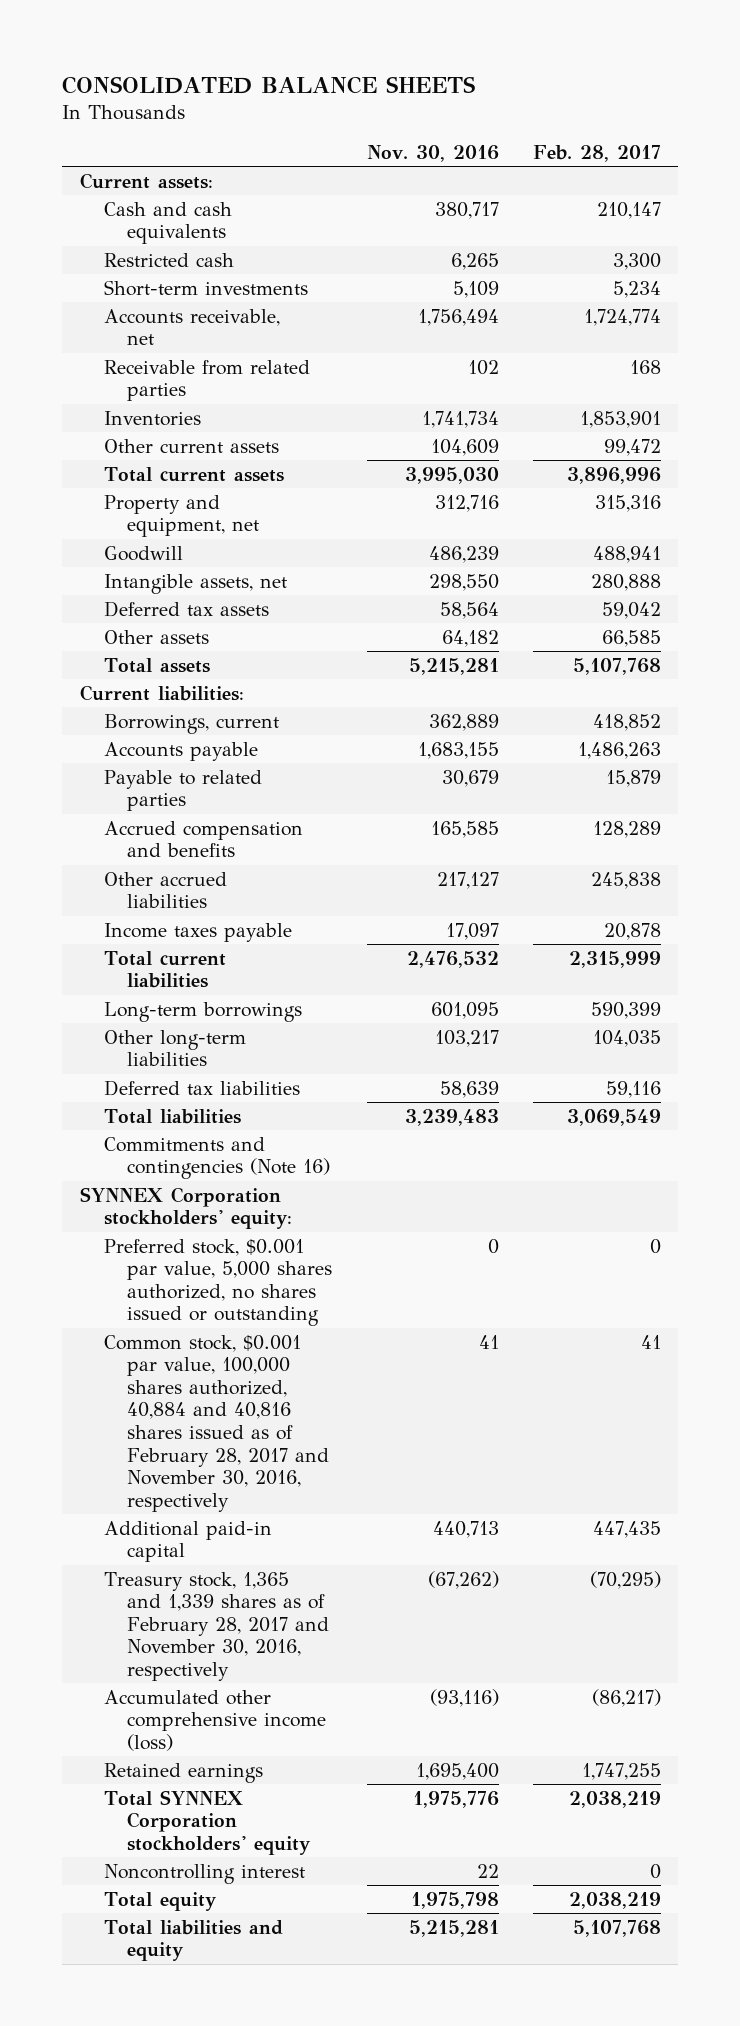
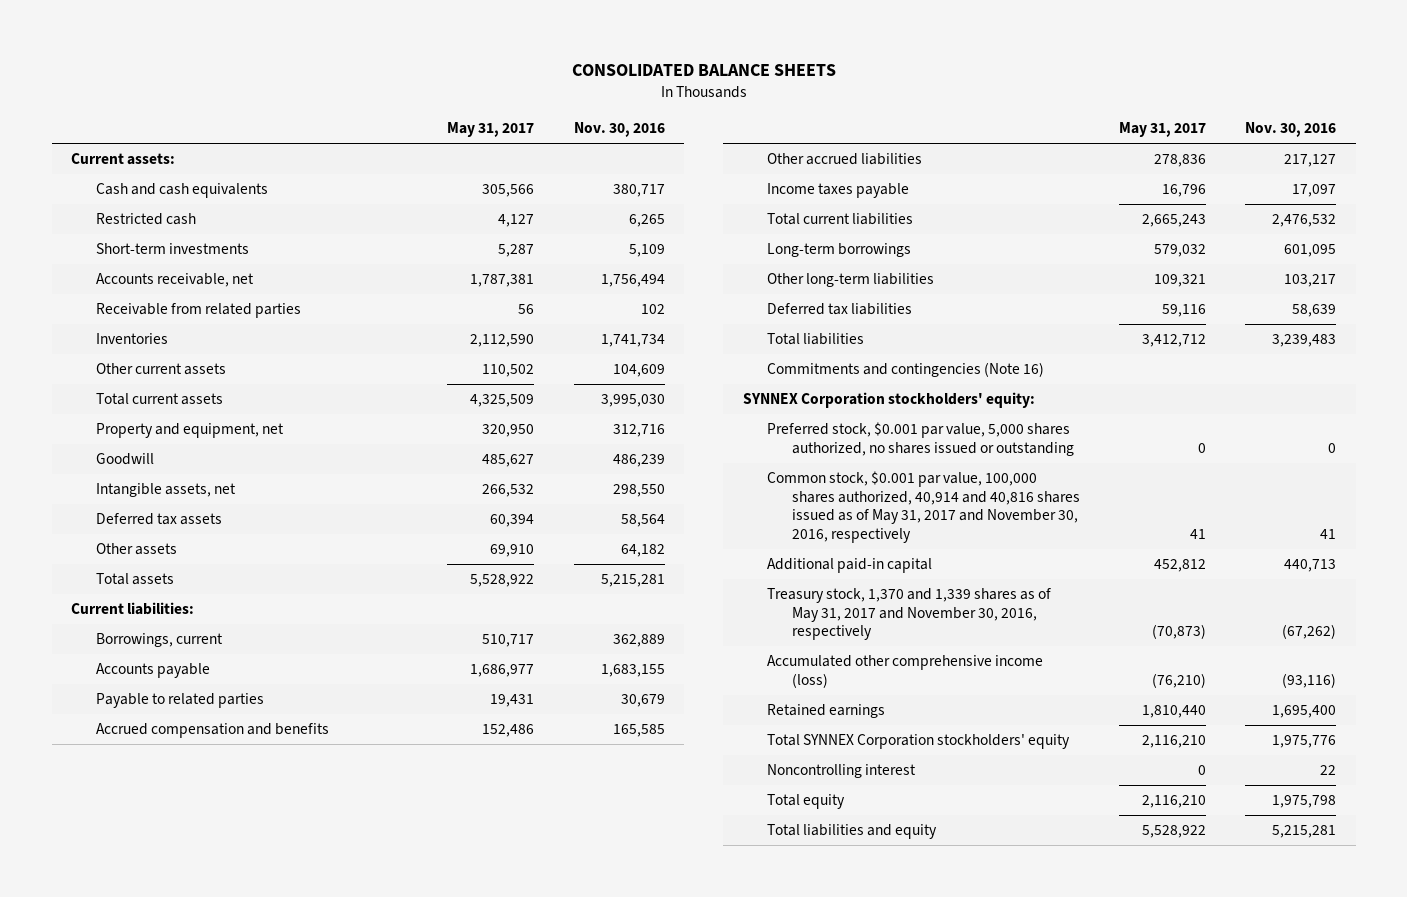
[532,145,661,163] Feb. 28, 2017 -> none
none -> [447,122,535,138] May 31, 2017
[103,1334,330,1512] Common stock, $0.001 par value, 100,000 shares authorized, 40,884 and 40,816 shares issued as of February 28, 2017 and November 30, 2016, respectively -> [767,471,1080,543] Common stock, $0.001 par value, 100,000 shares authorized, 40,914 and 40,816 shares issued as of May 31, 2017 and November 30, 2016, respectively
[103,1571,330,1682] Treasury stock, 1,365 and 1,339 shares as of February 28, 2017 and November 30, 2016, respectively -> [767,588,1052,641] Treasury stock, 1,370 and 1,339 shares as of May 31, 2017 and November 30, 2016, respectively

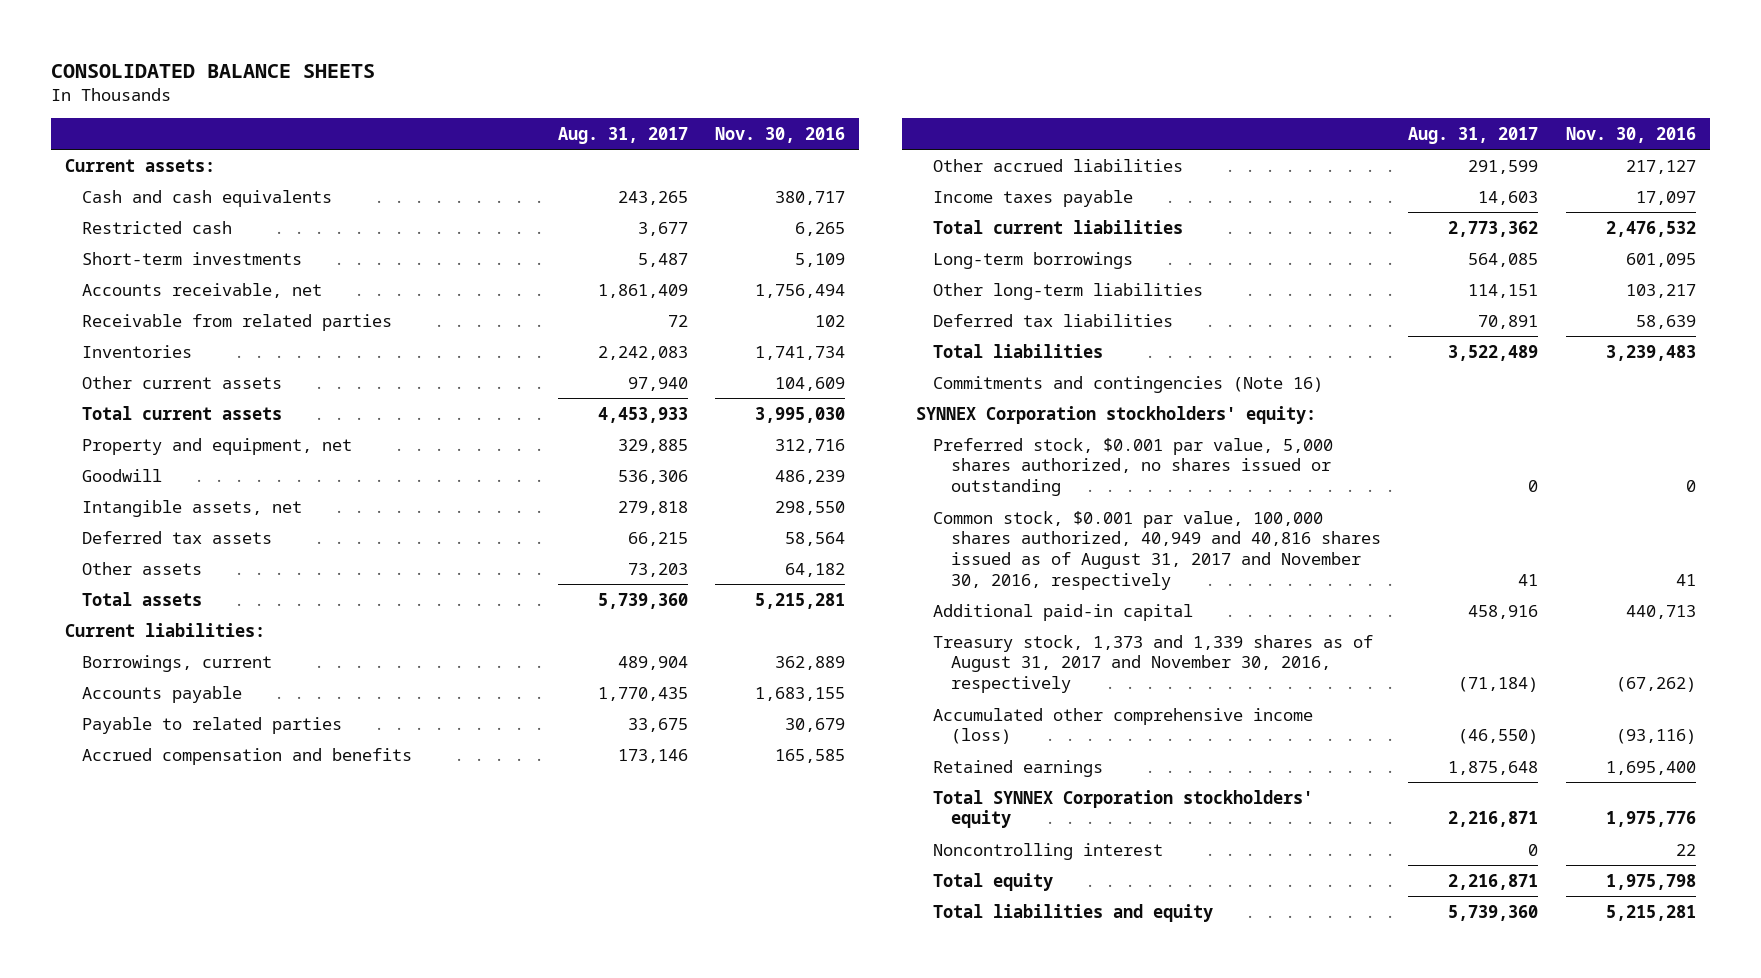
[447,122,535,138] May 31, 2017 -> none
none -> [557,127,688,145] Aug. 31, 2017
[767,471,1080,543] Common stock, $0.001 par value, 100,000 shares authorized, 40,914 and 40,816 shares issued as of May 31, 2017 and November 30, 2016, respectively -> [933,510,1381,591] Common stock, $0.001 par value, 100,000 shares authorized, 40,949 and 40,816 shares issued as of August 31, 2017 and November 30, 2016, respectively
[767,588,1052,641] Treasury stock, 1,370 and 1,339 shares as of May 31, 2017 and November 30, 2016, respectively -> [933,634,1374,694] Treasury stock, 1,373 and 1,339 shares as of August 31, 2017 and November 30, 2016, respectively

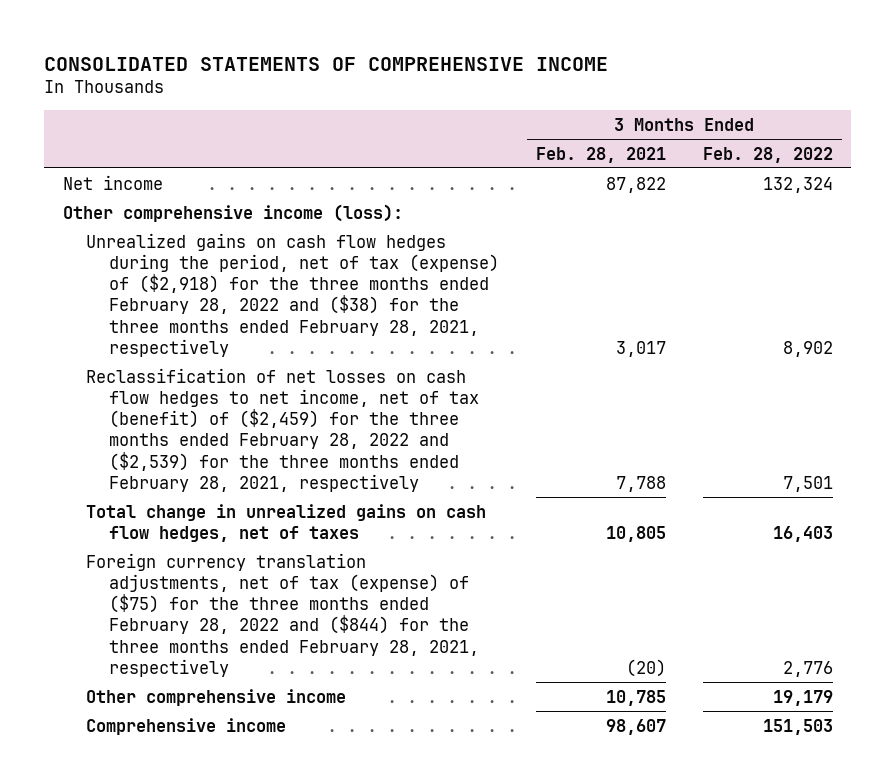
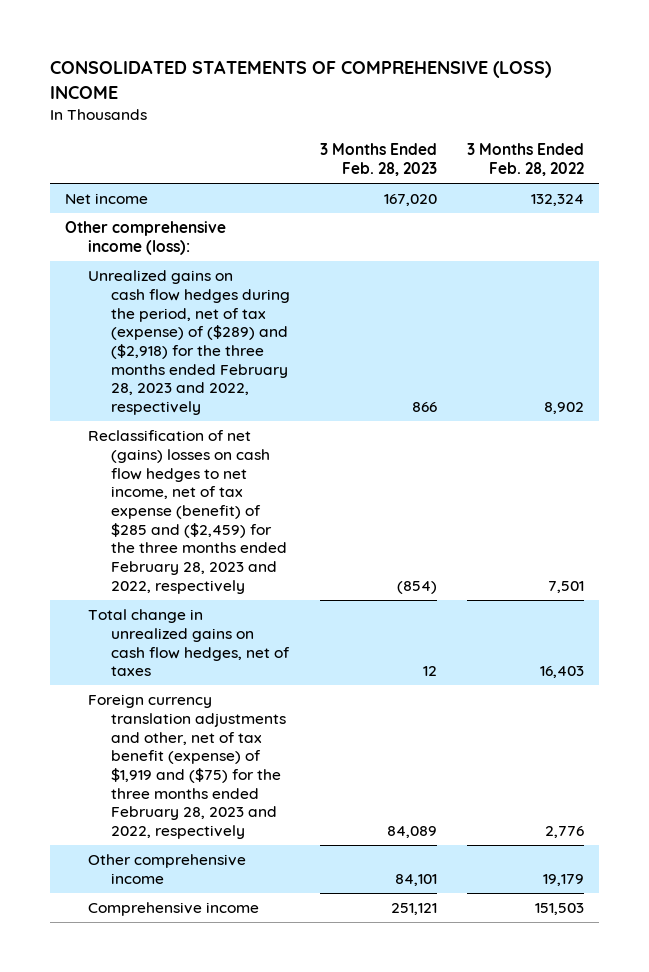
[44,56,609,71] CONSOLIDATED STATEMENTS OF COMPREHENSIVE INCOME -> [50,60,552,99] CONSOLIDATED STATEMENTS OF COMPREHENSIVE (LOSS) INCOME
[535,146,666,163] Feb. 28, 2021 -> none
none -> [320,143,438,177] 3 Months Ended Feb. 28, 2023
[85,232,499,358] Unrealized gains on cash flow hedges during the period, net of tax (expense) of ($2,918) for the three months ended February 28, 2022 and ($38) for the three months ended February 28, 2021, respectively -> [88,270,291,416] Unrealized gains on cash flow hedges during the period, net of tax (expense) of ($289) and ($2,918) for the three months ended February 28, 2023 and 2022, respectively
[85,367,479,493] Reclassification of net losses on cash flow hedges to net income, net of tax (benefit) of ($2,459) for the three months ended February 28, 2022 and ($2,539) for the three months ended February 28, 2021, respectively -> [88,430,288,594] Reclassification of net (gains) losses on cash flow hedges to net income, net of tax expense (benefit) of $285 and ($2,459) for the three months ended February 28, 2023 and 2022, respectively
[85,552,479,678] Foreign currency translation adjustments, net of tax (expense) of ($75) for the three months ended February 28, 2022 and ($844) for the three months ended February 28, 2021, respectively -> [88,694,287,840] Foreign currency translation adjustments and other, net of tax benefit (expense) of $1,919 and ($75) for the three months ended February 28, 2023 and 2022, respectively

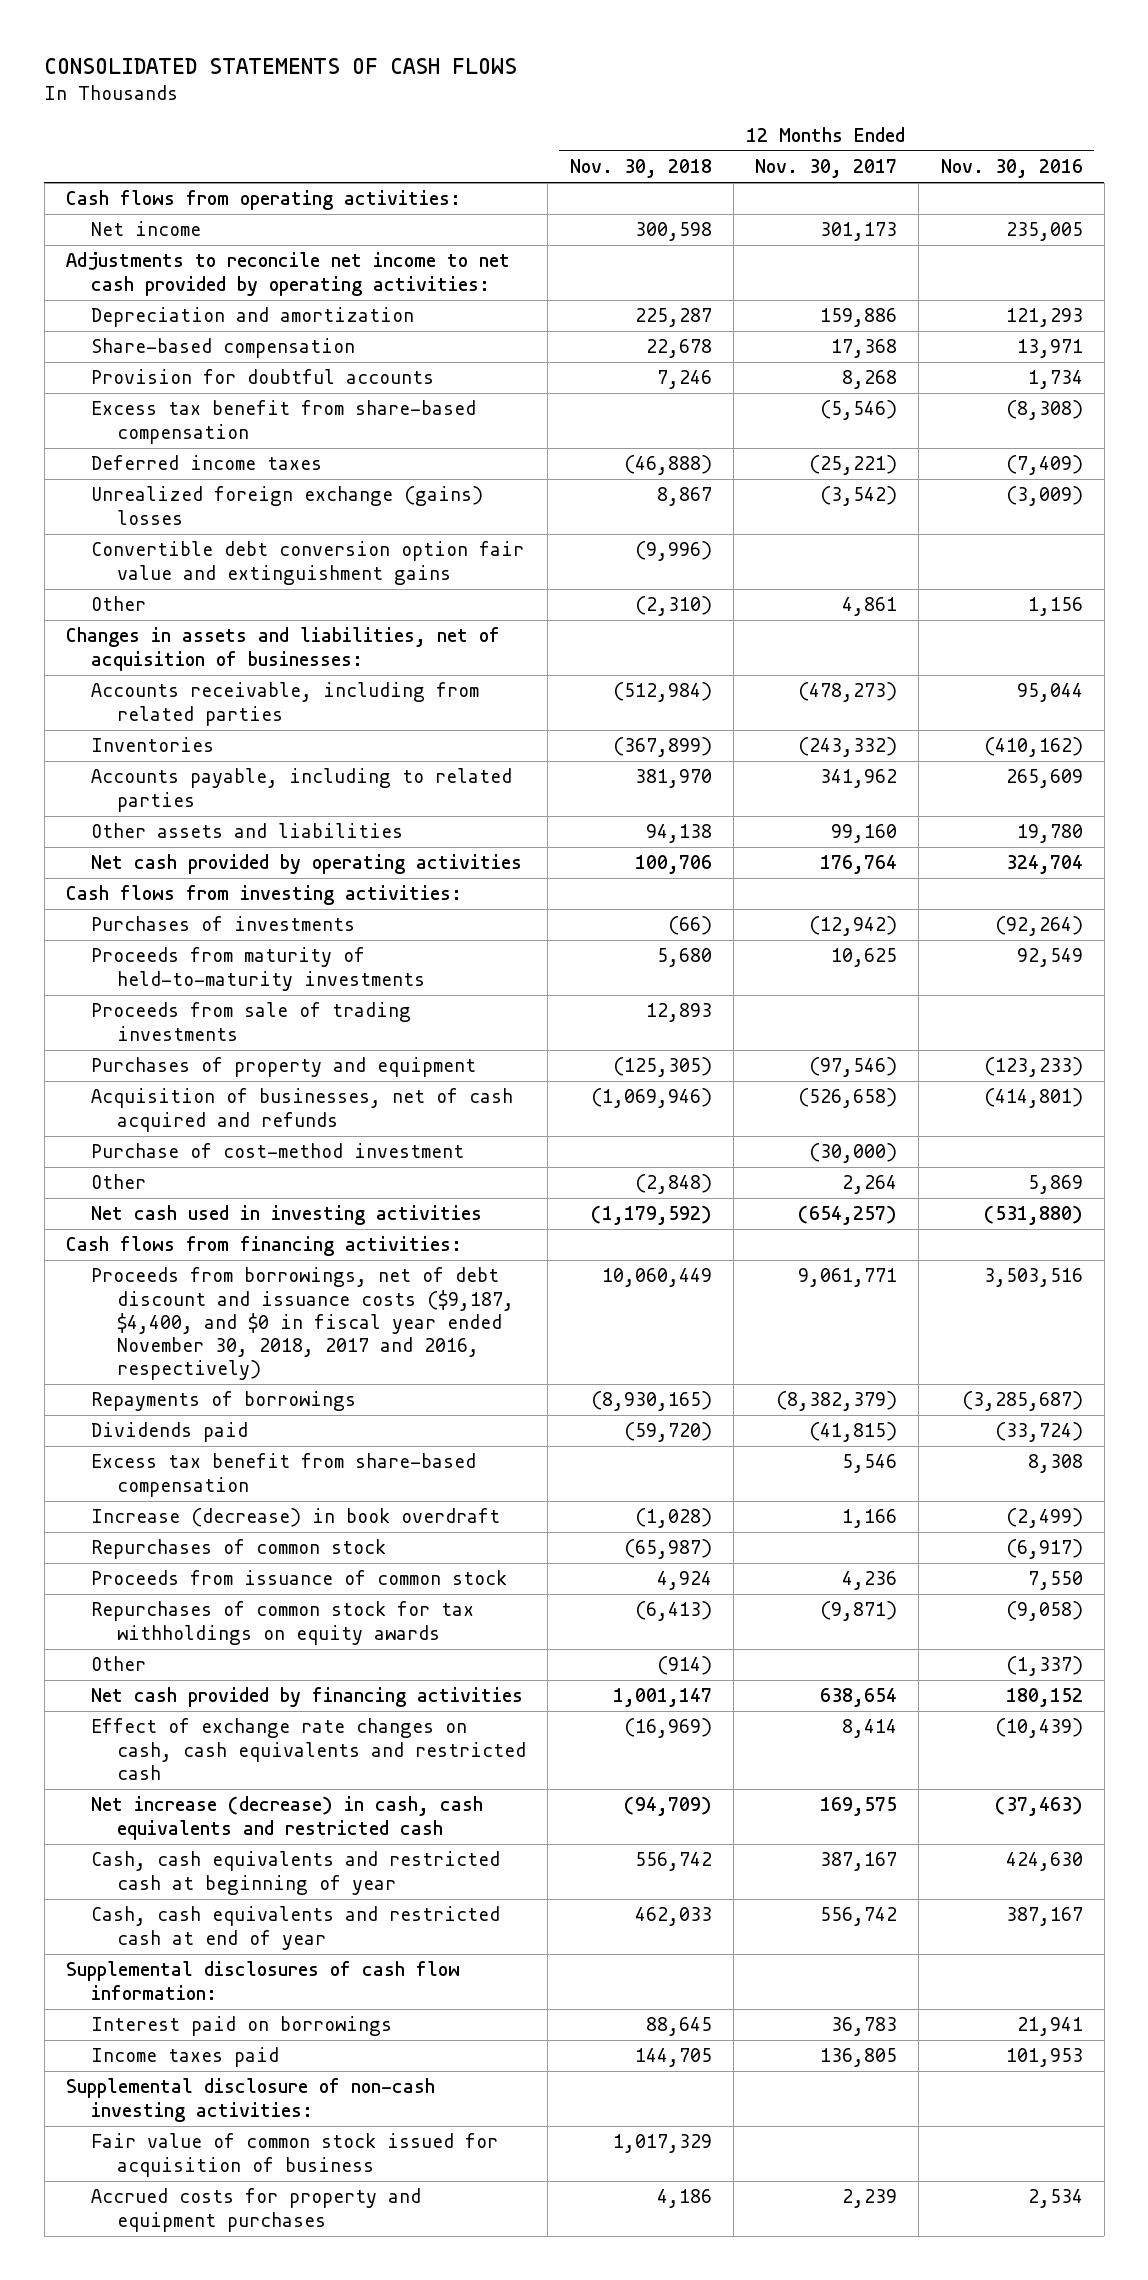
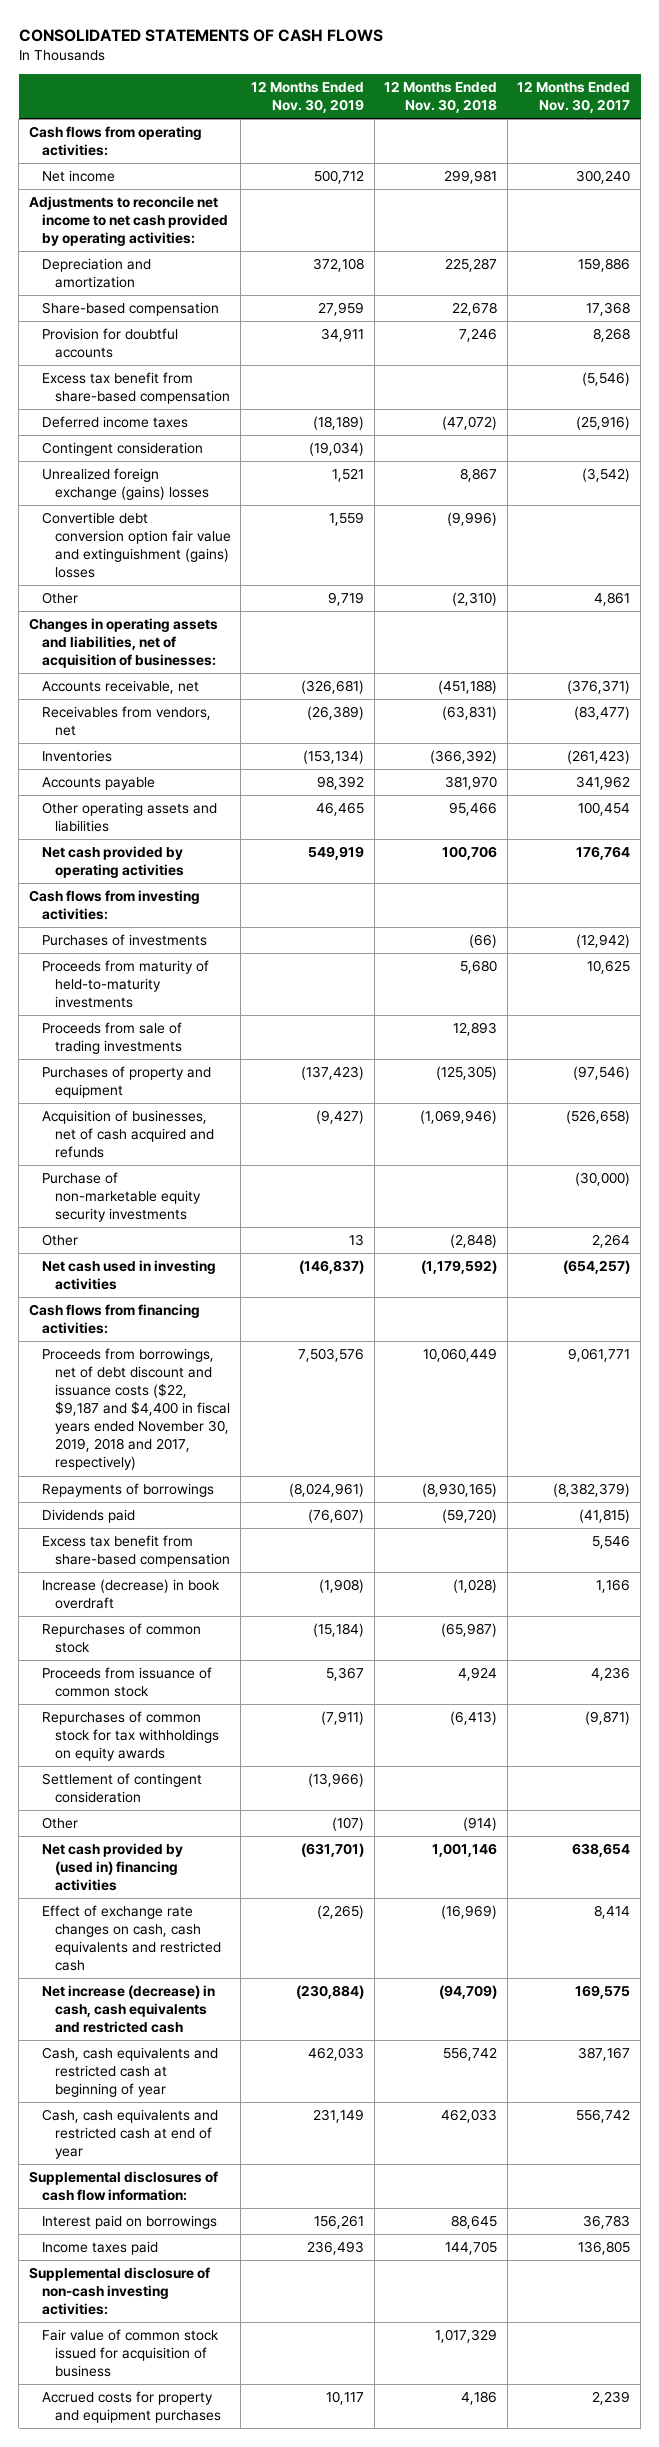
[940,159,1083,179] Nov. 30, 2016 -> none
none -> [250,81,364,114] 12 Months Ended Nov. 30, 2019
[634,222,712,242] 300,598 -> [444,170,498,185] 299,981
[820,222,898,242] 301,173 -> [576,170,631,185] 300,240
[623,455,712,476] (46,888) -> [442,416,498,431] (47,072)
[809,455,898,476] (25,221) -> [576,416,631,431] (25,916)
none -> [41,442,203,457] Contingent consideration
[91,541,525,585] Convertible debt conversion option fair value and extinguishment gains -> [41,512,231,579] Convertible debt conversion option fair value and extinguishment (gains) losses
[65,627,500,671] Changes in assets and liabilities, net of acquisition of businesses: -> [28,618,218,669] Changes in operating assets and liabilities, net of acquisition of businesses:
[91,682,480,726] Accounts receivable, including from related parties -> [41,680,199,695] Accounts receivable, net
[612,682,712,703] (512,984) -> [438,680,498,695] (451,188)
[798,682,898,703] (478,273) -> [567,680,631,695] (376,371)
none -> [41,706,211,737] Receivables from vendors, net
[612,737,712,758] (367,899) -> [430,750,498,765] (366,392)
[798,737,898,758] (243,332) -> [567,750,631,765] (261,423)
[91,768,513,812] Accounts payable, including to related parties -> [41,777,155,791] Accounts payable
[91,823,404,839] Other assets and liabilities -> [41,802,217,833] Other operating assets and liabilities
[645,824,712,844] 94,138 -> [449,802,498,817] 95,466
[831,824,898,844] 99,160 -> [578,802,631,817] 100,454
[91,1143,465,1159] Purchase of cost-method investment -> none
none -> [41,1172,201,1223] Purchase of non-marketable equity security investments
[91,1267,515,1381] Proceeds from borrowings, net of debt discount and issuance costs ($9,187, $4,400, and $0 in fiscal year ended November 30, 2018, 2017 and 2016, respectively) -> [41,1348,230,1471] Proceeds from borrowings, net of debt discount and issuance costs ($22, $9,187 and $4,400 in fiscal years ended November 30, 2019, 2018 and 2017, respectively)
none -> [41,1773,202,1804] Settlement of contingent consideration
[91,1687,524,1708] Net cash provided by financing activities -> [41,1843,183,1892] Net cash provided by (used in) financing activities
[612,1688,712,1708] 1,001,147 -> [432,1843,498,1858] 1,001,146

